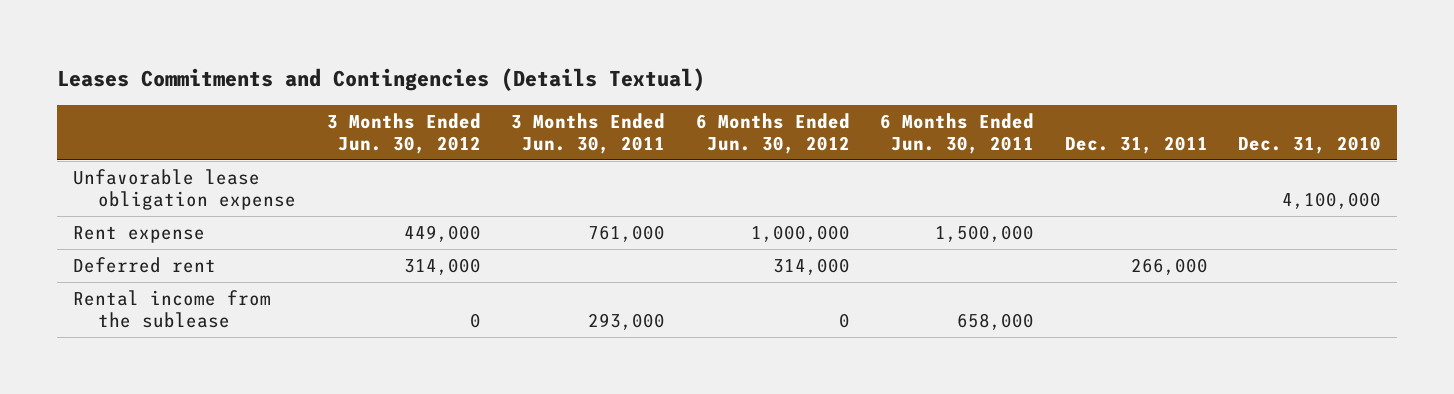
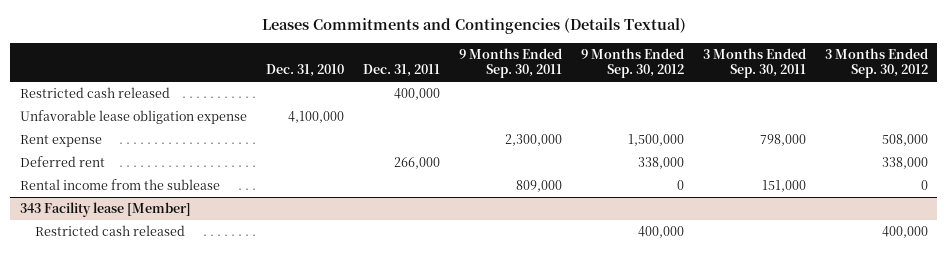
[326,113,481,154] 3 Months Ended Jun. 30, 2012 -> none
[511,113,666,154] 3 Months Ended Jun. 30, 2011 -> none
[695,113,850,154] 6 Months Ended Jun. 30, 2012 -> none
[880,113,1035,154] 6 Months Ended Jun. 30, 2011 -> none
none -> [458,47,562,79] 9 Months Ended Sep. 30, 2011
none -> [580,47,684,79] 9 Months Ended Sep. 30, 2012
none -> [702,47,806,79] 3 Months Ended Sep. 30, 2011
none -> [824,47,928,79] 3 Months Ended Sep. 30, 2012
none -> [19,87,170,99] Restricted cash released
none -> [19,202,191,218] 343 Facility lease [Member]
none -> [35,225,186,237] Restricted cash released

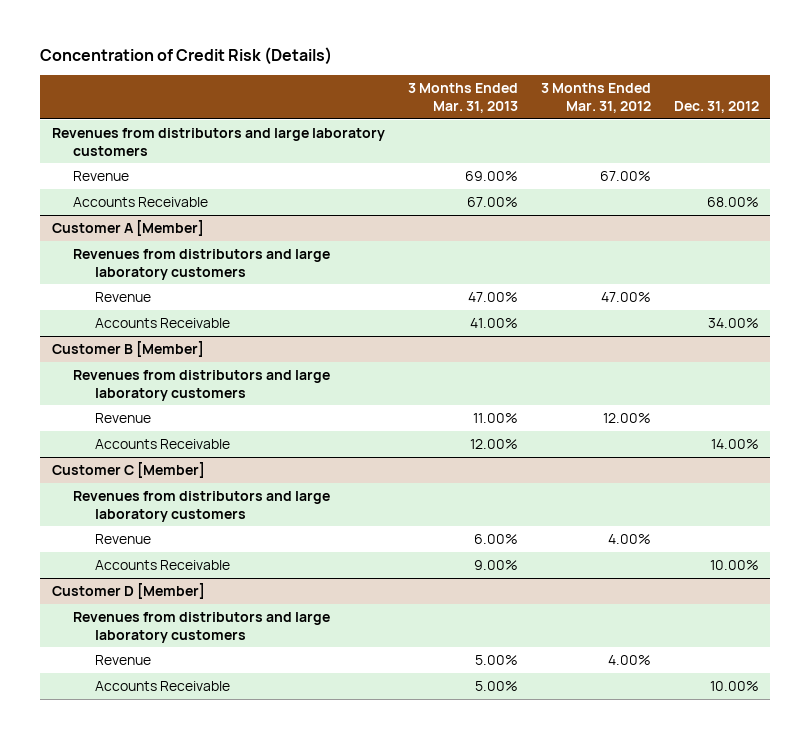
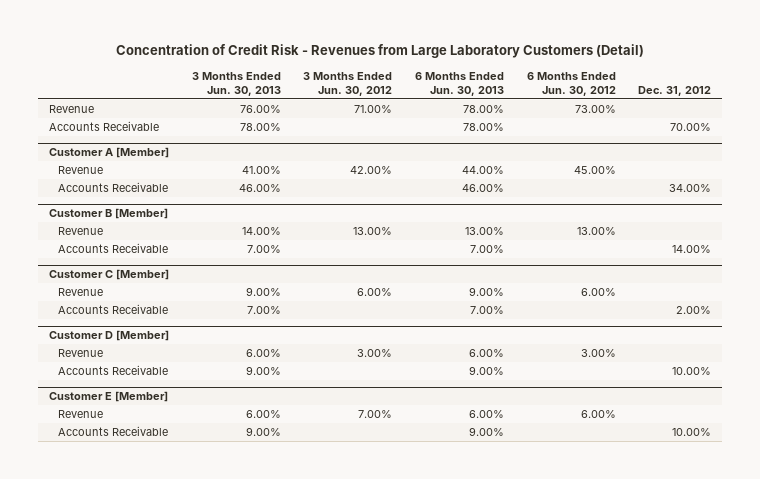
[40,47,333,66] Concentration of Credit Risk (Details) -> [116,44,645,59] Concentration of Credit Risk - Revenues from Large Laboratory Customers (Detail)
[407,83,518,113] 3 Months Ended Mar. 31, 2013 -> none
[540,83,651,113] 3 Months Ended Mar. 31, 2012 -> none
none -> [191,71,281,96] 3 Months Ended Jun. 30, 2013
none -> [303,71,393,96] 3 Months Ended Jun. 30, 2012
none -> [414,71,504,96] 6 Months Ended Jun. 30, 2013
none -> [526,71,616,96] 6 Months Ended Jun. 30, 2012
[51,127,385,156] Revenues from distributors and large laboratory customers -> none
[706,196,759,207] 68.00% -> [670,123,712,132] 70.00%
[73,248,331,280] Revenues from distributors and large laboratory customers -> none
[73,369,331,401] Revenues from distributors and large laboratory customers -> none
[73,490,331,522] Revenues from distributors and large laboratory customers -> none
[709,559,759,570] 10.00% -> [676,306,712,315] 2.00%
[73,611,331,643] Revenues from distributors and large laboratory customers -> none
none -> [49,391,169,403] Customer E [Member]
none -> [58,410,104,419] Revenue
none -> [58,426,169,437] Accounts Receivable

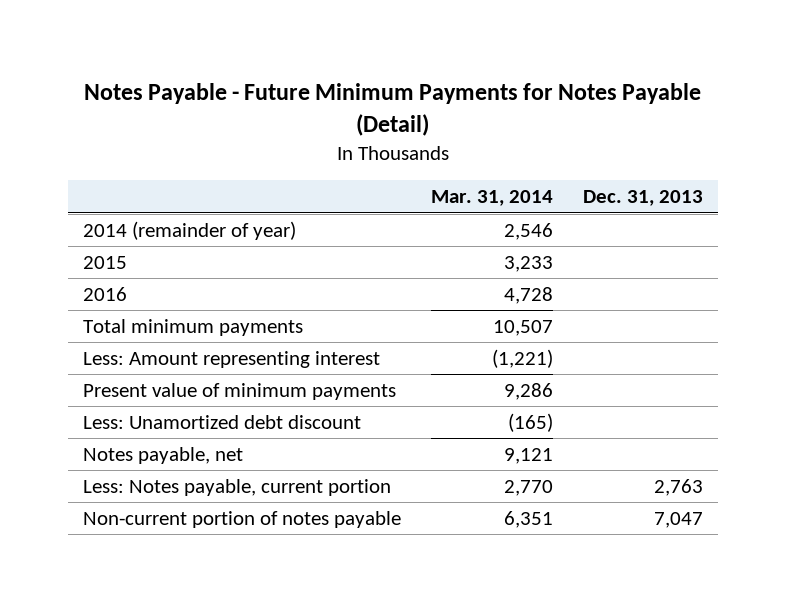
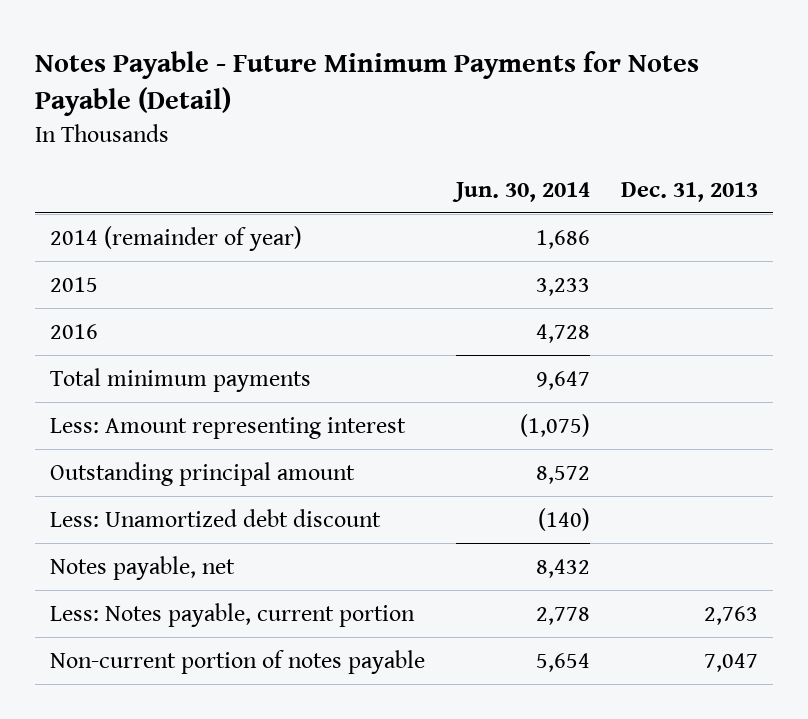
[431,190,554,207] Mar. 31, 2014 -> none
none -> [451,181,590,202] Jun. 30, 2014
[83,382,397,400] Present value of minimum payments -> [50,462,356,487] Outstanding principal amount

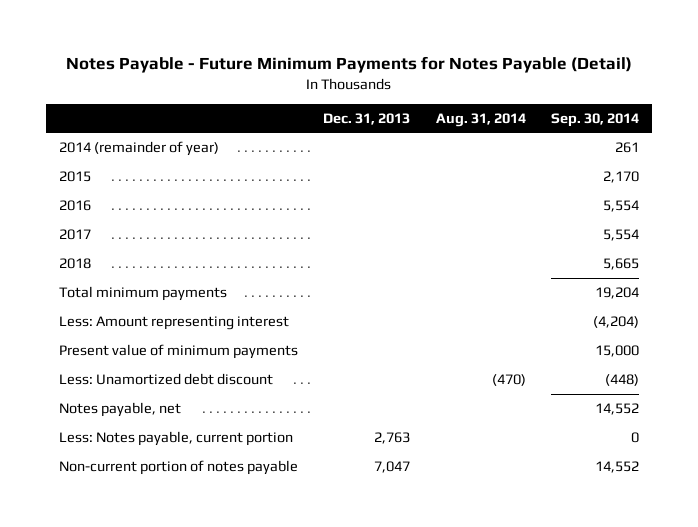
[451,181,590,202] Jun. 30, 2014 -> none
none -> [435,112,526,127] Aug. 31, 2014
none -> [550,112,639,127] Sep. 30, 2014
none -> [58,229,91,241] 2017
none -> [58,258,91,270] 2018
[50,462,356,487] Outstanding principal amount -> [58,344,298,360] Present value of minimum payments

